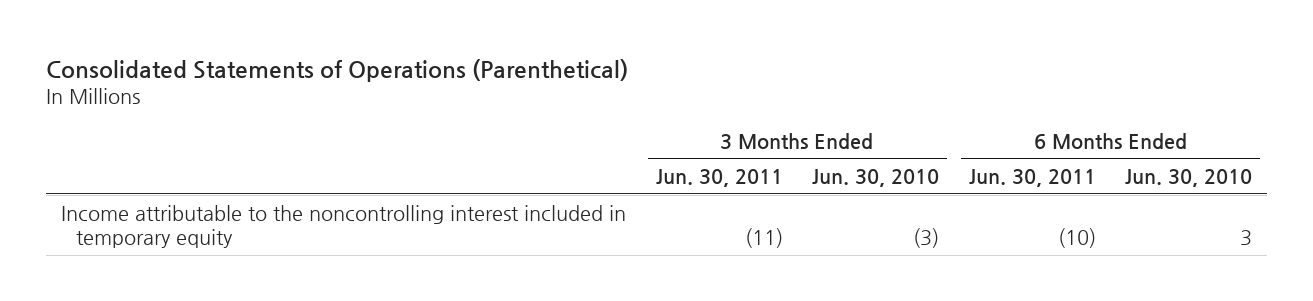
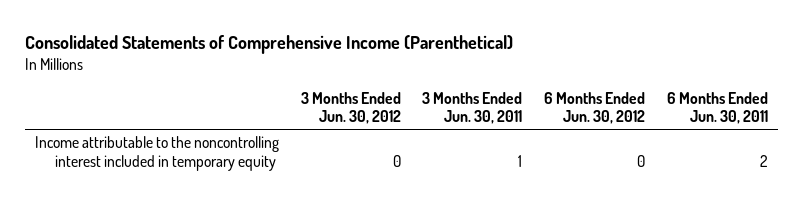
[46,58,629,82] Consolidated Statements of Operations (Parenthetical) -> [24,34,513,54] Consolidated Statements of Comprehensive Income (Parenthetical)
[812,168,940,187] Jun. 30, 2010 -> none
[1125,168,1253,187] Jun. 30, 2010 -> none
none -> [300,91,401,125] 3 Months Ended Jun. 30, 2012
none -> [544,91,646,125] 6 Months Ended Jun. 30, 2012
[744,227,783,248] (11) -> [518,154,523,167] 1
[1057,227,1096,248] (10) -> [759,154,768,167] 2

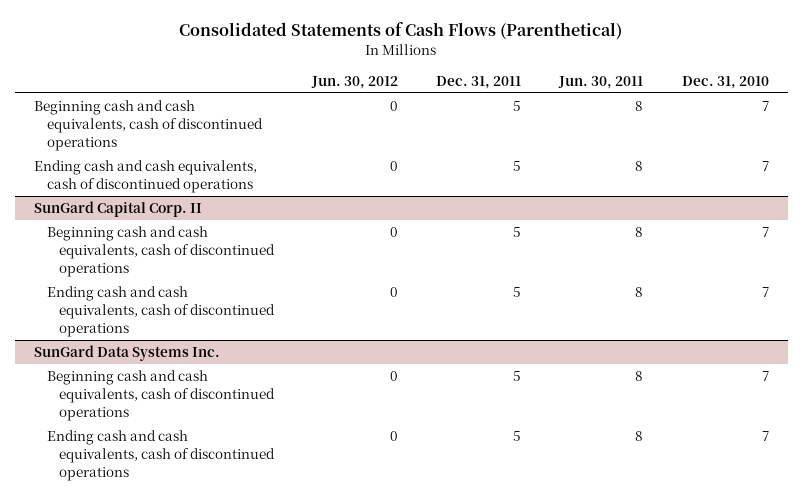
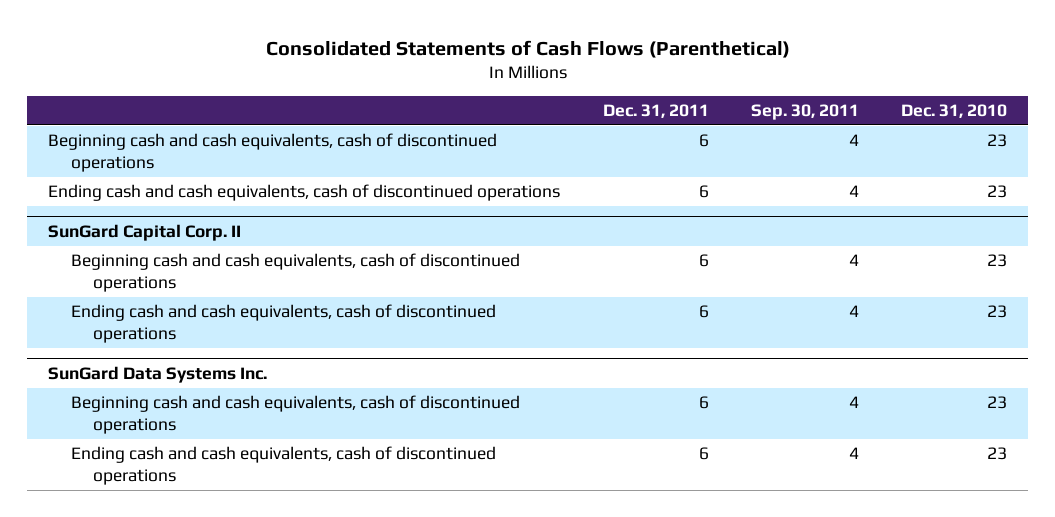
[311,75,399,89] Jun. 30, 2012 -> none
[558,75,644,89] Jun. 30, 2011 -> none
none -> [750,103,859,120] Sep. 30, 2011
[513,101,522,112] 5 -> [698,134,709,148] 6
[761,101,769,112] 7 -> [986,134,1007,148] 23
[513,161,522,172] 5 -> [698,185,709,199] 6
[761,161,769,172] 7 -> [986,185,1007,199] 23
[513,227,522,238] 5 -> [698,254,709,268] 6
[761,227,769,238] 7 -> [986,254,1007,268] 23
[513,287,522,298] 5 -> [698,305,709,319] 6
[761,287,769,298] 7 -> [986,305,1007,319] 23
[513,371,522,382] 5 -> [698,396,709,410] 6
[761,371,769,382] 7 -> [986,396,1007,410] 23
[513,431,522,442] 5 -> [698,447,709,461] 6
[761,431,769,442] 7 -> [986,447,1007,461] 23

